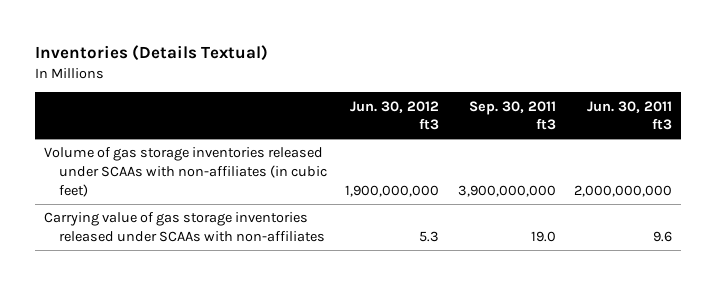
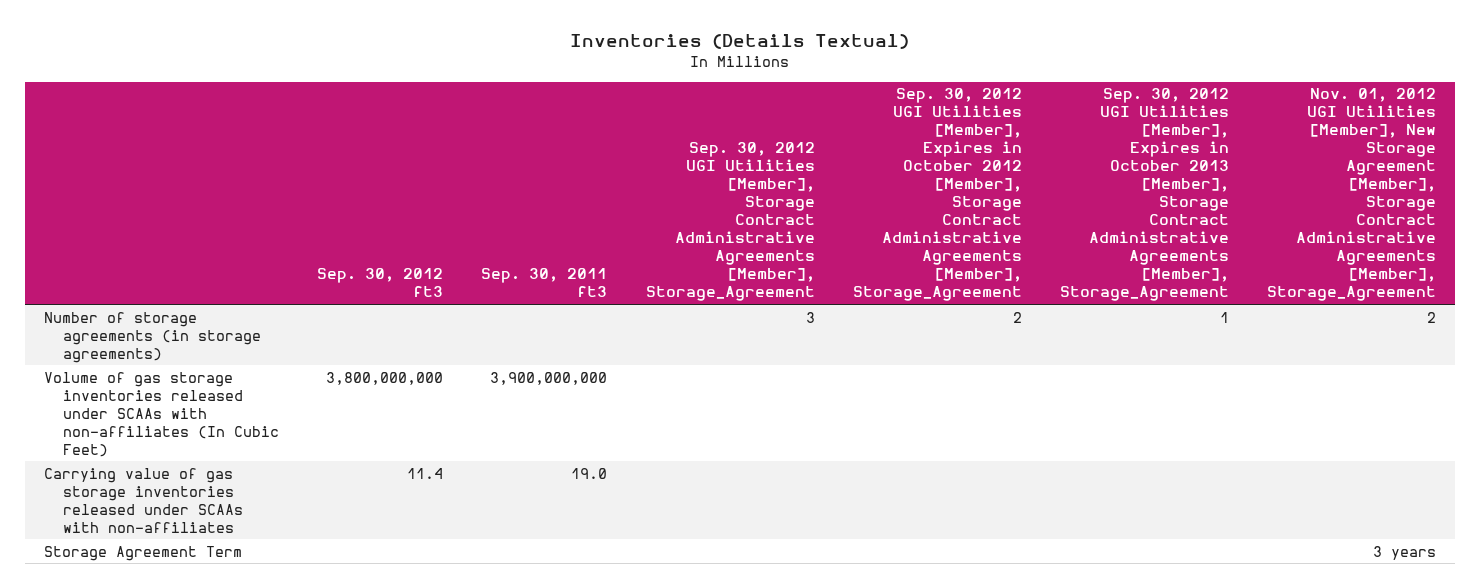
[350,100,440,131] Jun. 30, 2012 ft3 -> none
[586,100,672,131] Jun. 30, 2011 ft3 -> none
none -> [317,268,444,298] Sep. 30, 2012 ft3
none -> [645,142,815,302] Sep. 30, 2012 UGI Utilities [Member], Storage Contract Administrative Agreements [Member], Storage_Agreement
none -> [852,88,1022,302] Sep. 30, 2012 UGI Utilities [Member], Expires in October 2012 [Member], Storage Contract Administrative Agreements [Member], Storage_Agreement
none -> [1059,88,1229,302] Sep. 30, 2012 UGI Utilities [Member], Expires in October 2013 [Member], Storage Contract Administrative Agreements [Member], Storage_Agreement
none -> [1267,88,1437,302] Nov. 01, 2012 UGI Utilities [Member], New Storage Agreement [Member], Storage Contract Administrative Agreements [Member], Storage_Agreement
none -> [43,311,261,363] Number of storage agreements (in storage agreements)
[44,147,328,197] Volume of gas storage inventories released under SCAAs with non-affiliates (in cubic feet) -> [43,371,279,457] Volume of gas storage inventories released under SCAAs with non-affiliates (In Cubic Feet)
none -> [43,545,242,561] Storage Agreement Term

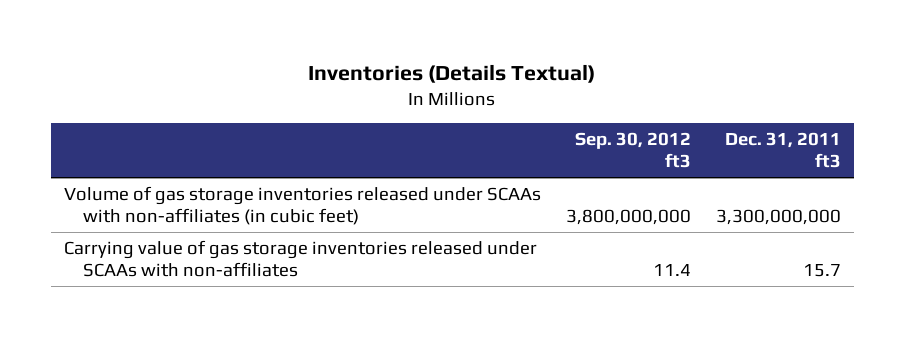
[481,268,608,298] Sep. 30, 2011 ft3 -> none
[645,142,815,302] Sep. 30, 2012 UGI Utilities [Member], Storage Contract Administrative Agreements [Member], Storage_Agreement -> none
[852,88,1022,302] Sep. 30, 2012 UGI Utilities [Member], Expires in October 2012 [Member], Storage Contract Administrative Agreements [Member], Storage_Agreement -> none
[1059,88,1229,302] Sep. 30, 2012 UGI Utilities [Member], Expires in October 2013 [Member], Storage Contract Administrative Agreements [Member], Storage_Agreement -> none
[1267,88,1437,302] Nov. 01, 2012 UGI Utilities [Member], New Storage Agreement [Member], Storage Contract Administrative Agreements [Member], Storage_Agreement -> none
none -> [725,131,842,169] Dec. 31, 2011 ft3
[43,311,261,363] Number of storage agreements (in storage agreements) -> none
[43,371,279,457] Volume of gas storage inventories released under SCAAs with non-affiliates (In Cubic Feet) -> [63,185,541,226] Volume of gas storage inventories released under SCAAs with non-affiliates (in cubic feet)
[43,545,242,561] Storage Agreement Term -> none

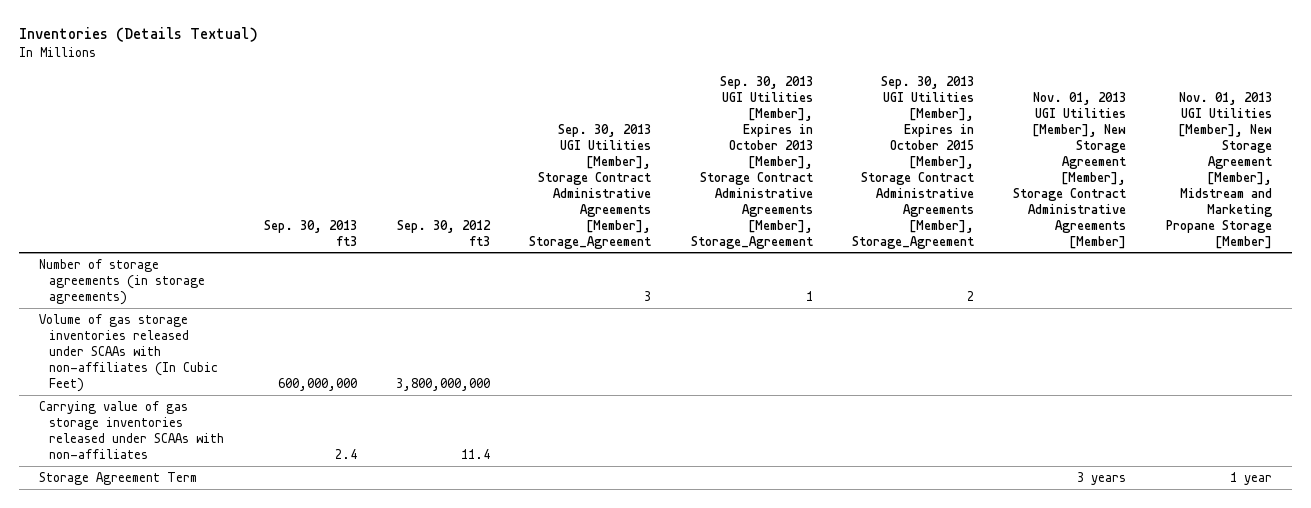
[725,131,842,169] Dec. 31, 2011 ft3 -> none
none -> [263,219,357,246] Sep. 30, 2013 ft3
none -> [529,124,652,249] Sep. 30, 2013 UGI Utilities [Member], Storage Contract Administrative Agreements [Member], Storage_Agreement
none -> [690,76,813,249] Sep. 30, 2013 UGI Utilities [Member], Expires in October 2013 [Member], Storage Contract Administrative Agreements [Member], Storage_Agreement
none -> [852,76,975,249] Sep. 30, 2013 UGI Utilities [Member], Expires in October 2015 [Member], Storage Contract Administrative Agreements [Member], Storage_Agreement
none -> [1013,92,1127,249] Nov. 01, 2013 UGI Utilities [Member], New Storage Agreement [Member], Storage Contract Administrative Agreements [Member]
none -> [1165,92,1273,249] Nov. 01, 2013 UGI Utilities [Member], New Storage Agreement [Member], Midstream and Marketing Propane Storage [Member]
none -> [38,258,206,305] Number of storage agreements (in storage agreements)
[63,185,541,226] Volume of gas storage inventories released under SCAAs with non-affiliates (in cubic feet) -> [38,313,219,392] Volume of gas storage inventories released under SCAAs with non-affiliates (In Cubic Feet)
none -> [38,471,197,485] Storage Agreement Term

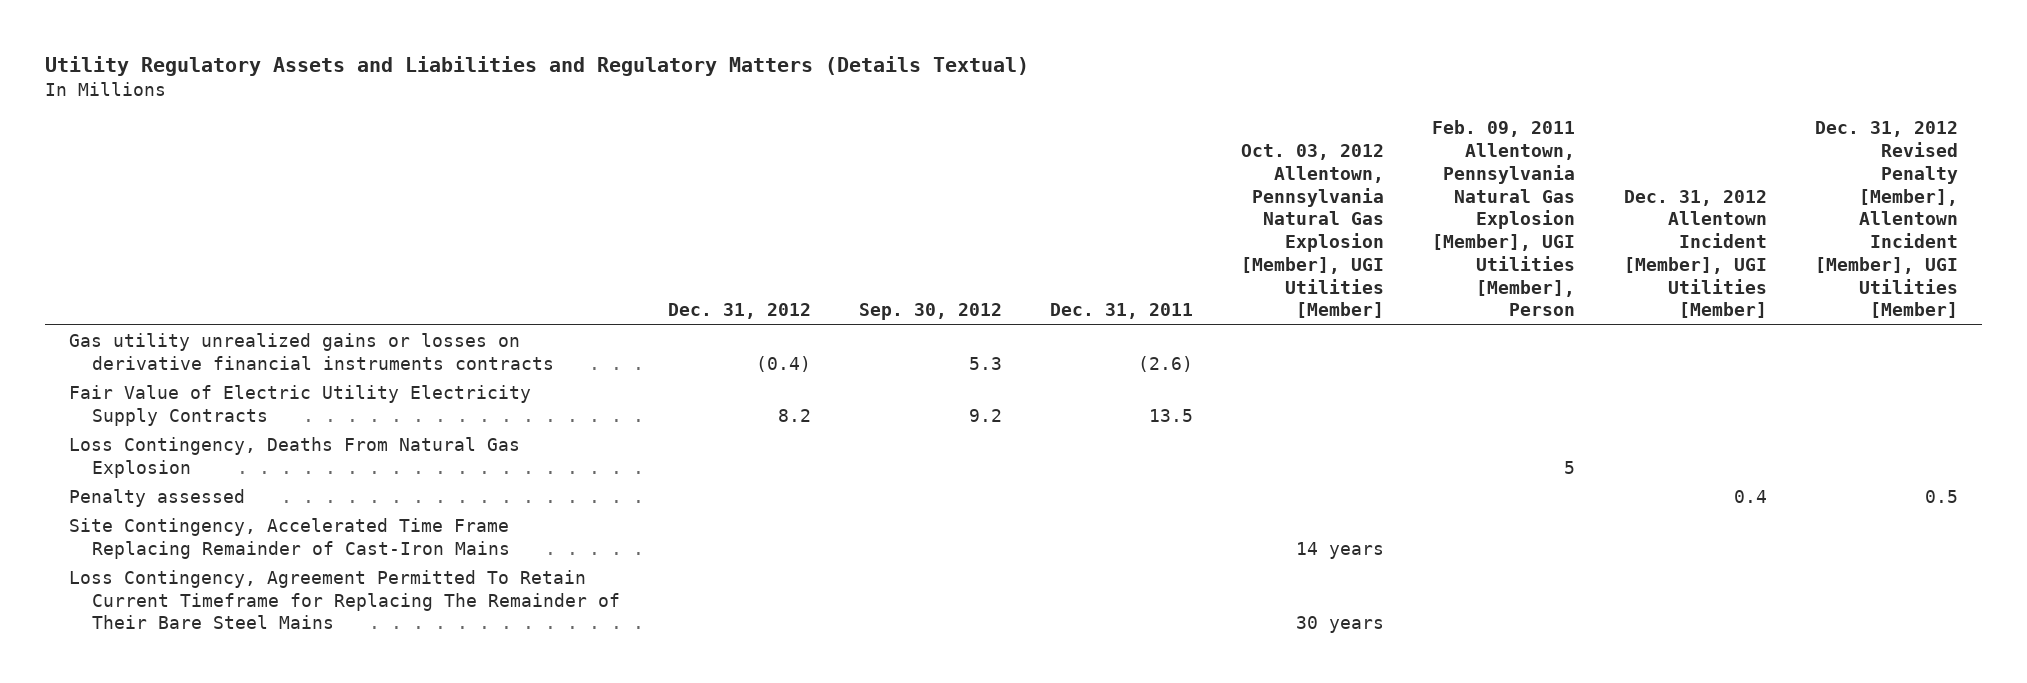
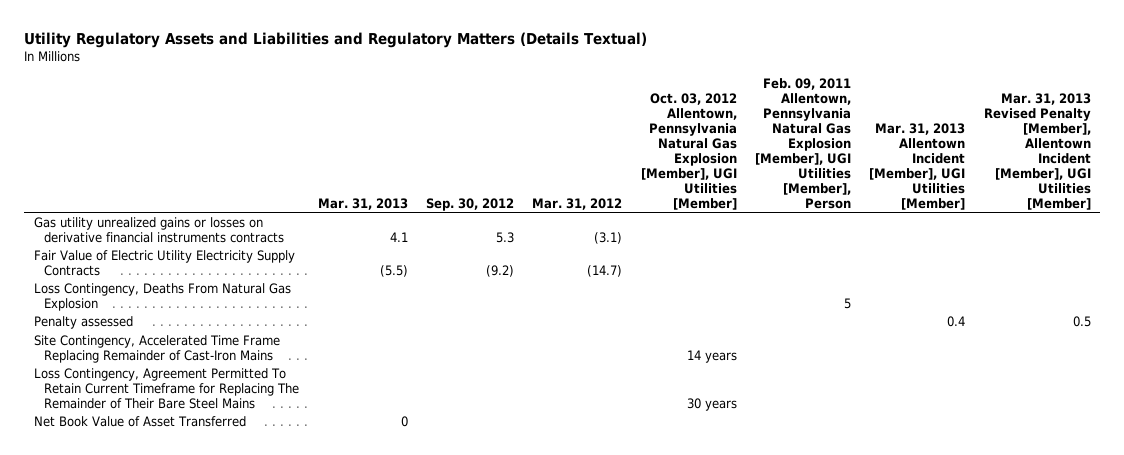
[667,303,811,320] Dec. 31, 2012 -> none
[1050,303,1194,320] Dec. 31, 2011 -> none
[1623,189,1767,319] Dec. 31, 2012 Allentown Incident [Member], UGI Utilities [Member] -> none
[1814,121,1958,319] Dec. 31, 2012 Revised Penalty [Member], Allentown Incident [Member], UGI Utilities [Member] -> none
none -> [317,197,408,210] Mar. 31, 2013
none -> [532,197,623,210] Mar. 31, 2012
none -> [869,122,966,210] Mar. 31, 2013 Allentown Incident [Member], UGI Utilities [Member]
none -> [983,93,1091,210] Mar. 31, 2013 Revised Penalty [Member], Allentown Incident [Member], UGI Utilities [Member]
[968,408,1002,422] 9.2 -> [485,264,514,277] (9.2)
none -> [33,415,246,427] Net Book Value of Asset Transferred

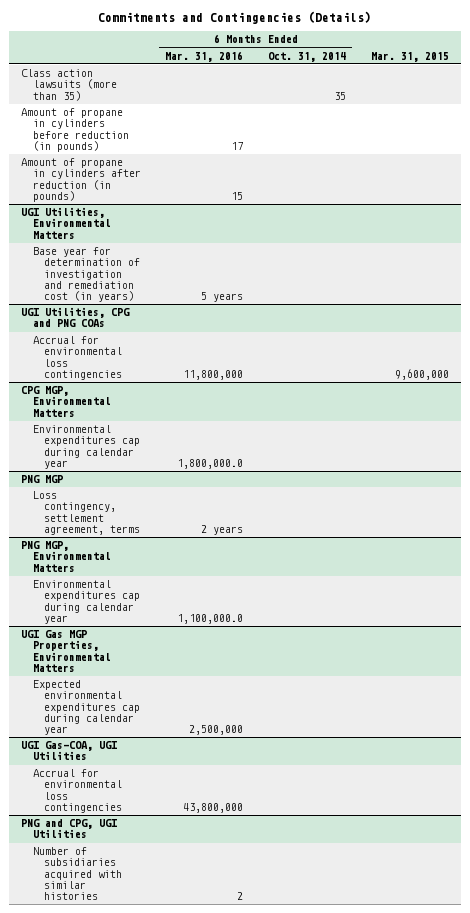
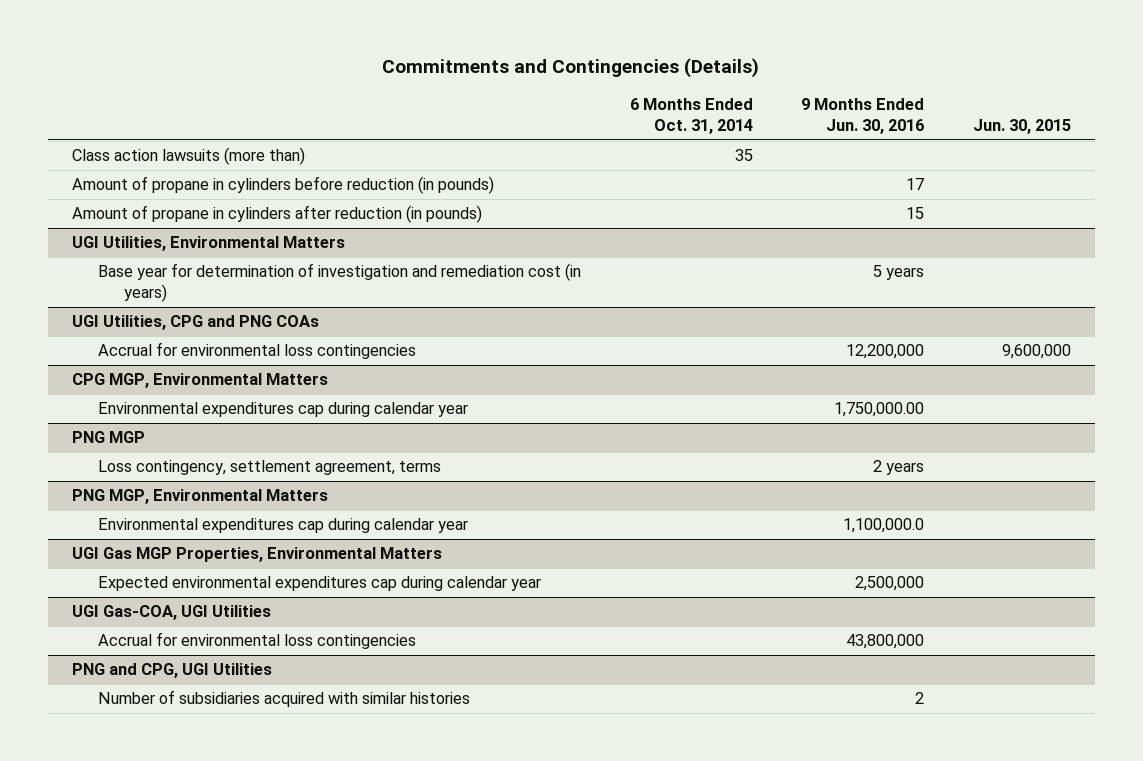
[165,50,244,62] Mar. 31, 2016 -> none
[370,51,449,62] Mar. 31, 2015 -> none
none -> [801,98,925,134] 9 Months Ended Jun. 30, 2016
none -> [972,118,1071,134] Jun. 30, 2015
[21,69,117,101] Class action lawsuits (more than 35) -> [72,147,306,166] Class action lawsuits (more than)

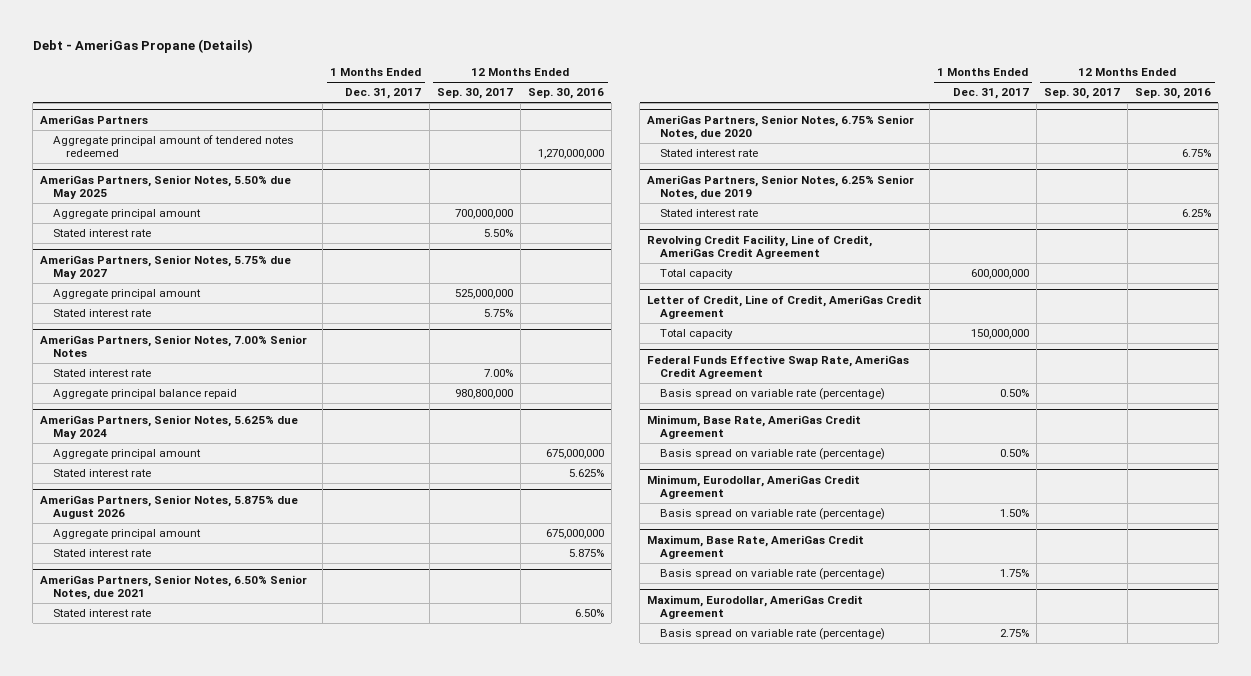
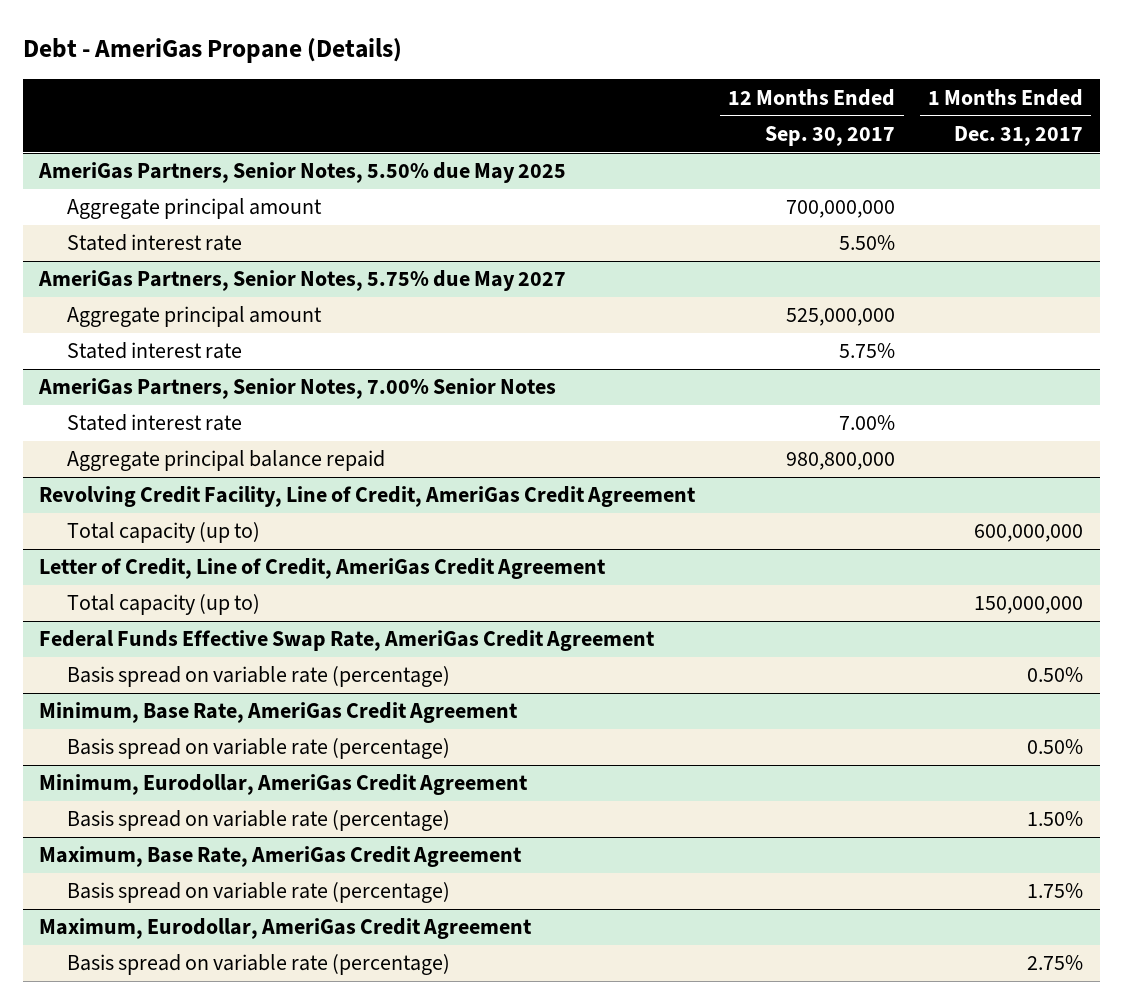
[527,88,604,100] Sep. 30, 2016 -> none
[40,114,149,124] AmeriGas Partners -> none
[53,135,295,158] Aggregate principal amount of tendered notes redeemed -> none
[40,414,299,439] AmeriGas Partners, Senior Notes, 5.625% due May 2024 -> none
[53,449,202,460] Aggregate principal amount -> none
[53,469,152,478] Stated interest rate -> none
[40,494,299,519] AmeriGas Partners, Senior Notes, 5.875% due August 2026 -> none
[53,529,202,540] Aggregate principal amount -> none
[53,549,152,558] Stated interest rate -> none
[40,574,308,600] AmeriGas Partners, Senior Notes, 6.50% Senior Notes, due 2021 -> none
[53,609,152,618] Stated interest rate -> none
[647,114,915,140] AmeriGas Partners, Senior Notes, 6.75% Senior Notes, due 2020 -> none
[660,149,759,158] Stated interest rate -> none
[647,174,915,200] AmeriGas Partners, Senior Notes, 6.25% Senior Notes, due 2019 -> none
[660,209,759,218] Stated interest rate -> none
[660,269,734,280] Total capacity -> [67,522,261,544] Total capacity (up to)
[660,329,734,340] Total capacity -> [67,594,261,616] Total capacity (up to)

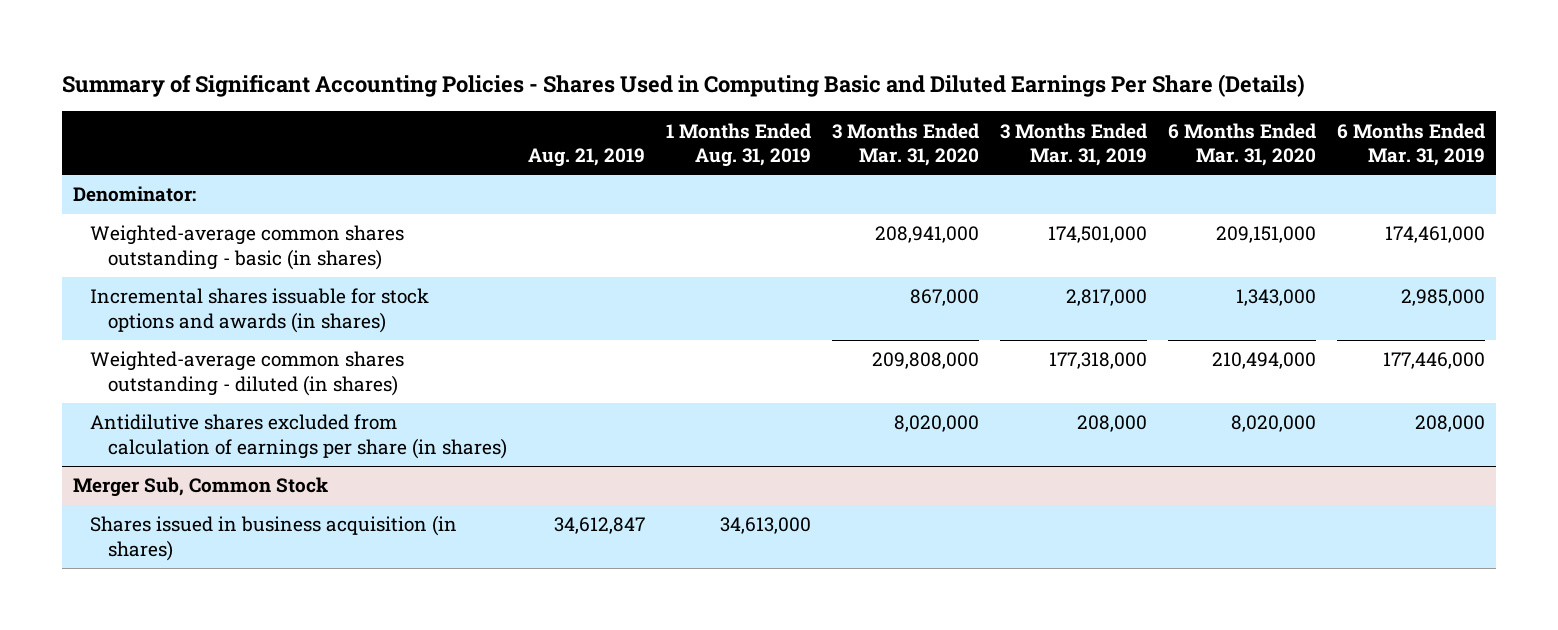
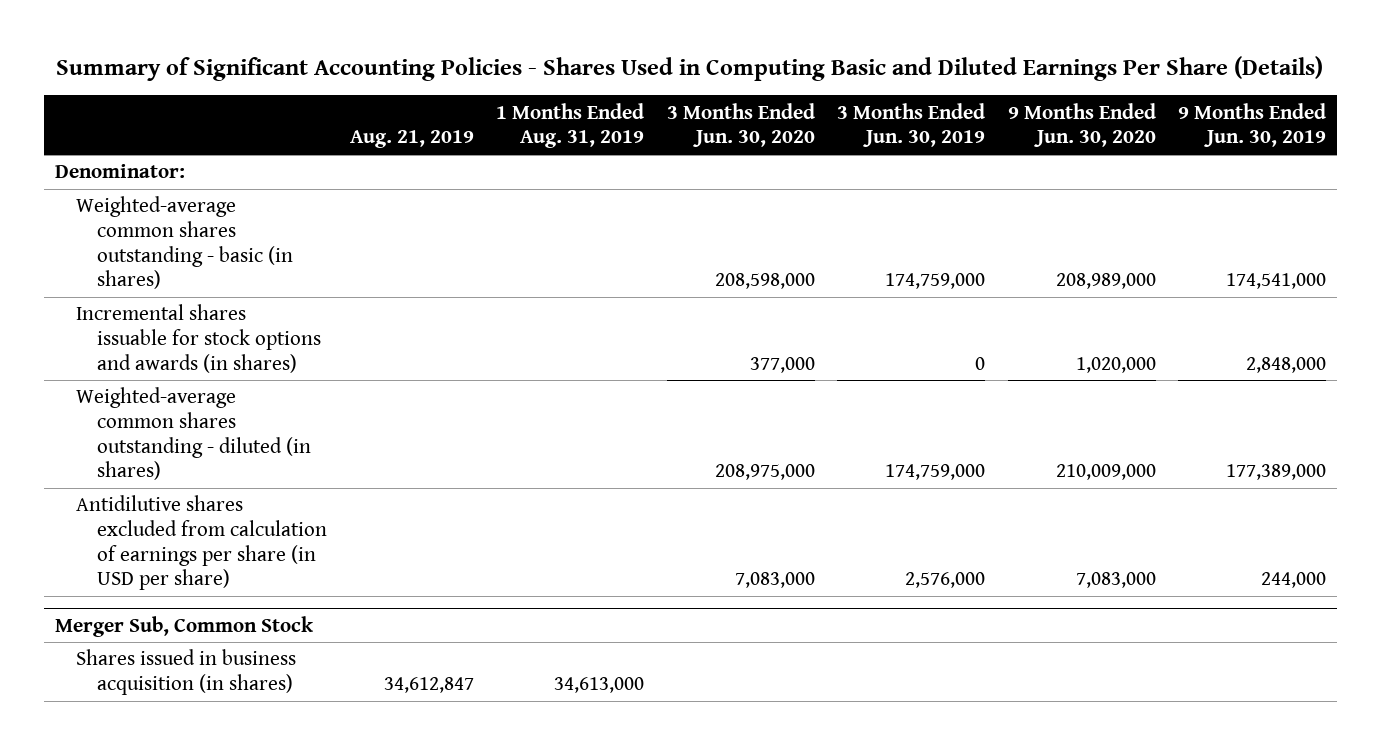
[832,122,980,166] 3 Months Ended Mar. 31, 2020 -> none
[1000,122,1148,166] 3 Months Ended Mar. 31, 2019 -> none
[1168,122,1317,166] 6 Months Ended Mar. 31, 2020 -> none
[1337,122,1486,166] 6 Months Ended Mar. 31, 2019 -> none
none -> [666,102,815,148] 3 Months Ended Jun. 30, 2020
none -> [837,102,986,148] 3 Months Ended Jun. 30, 2019
none -> [1007,102,1156,148] 9 Months Ended Jun. 30, 2020
none -> [1178,102,1327,148] 9 Months Ended Jun. 30, 2019
[90,414,507,459] Antidilutive shares excluded from calculation of earnings per share (in shares) -> [76,495,328,591] Antidilutive shares excluded from calculation of earnings per share (in USD per share)

